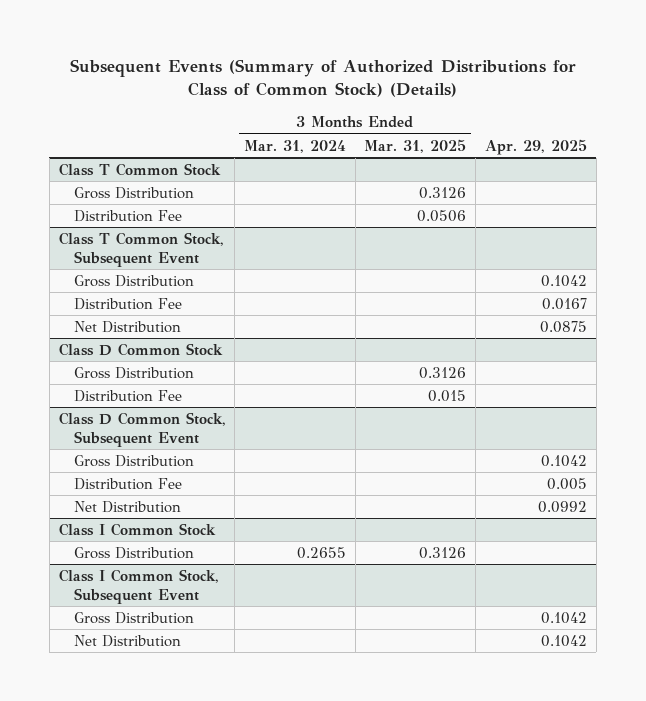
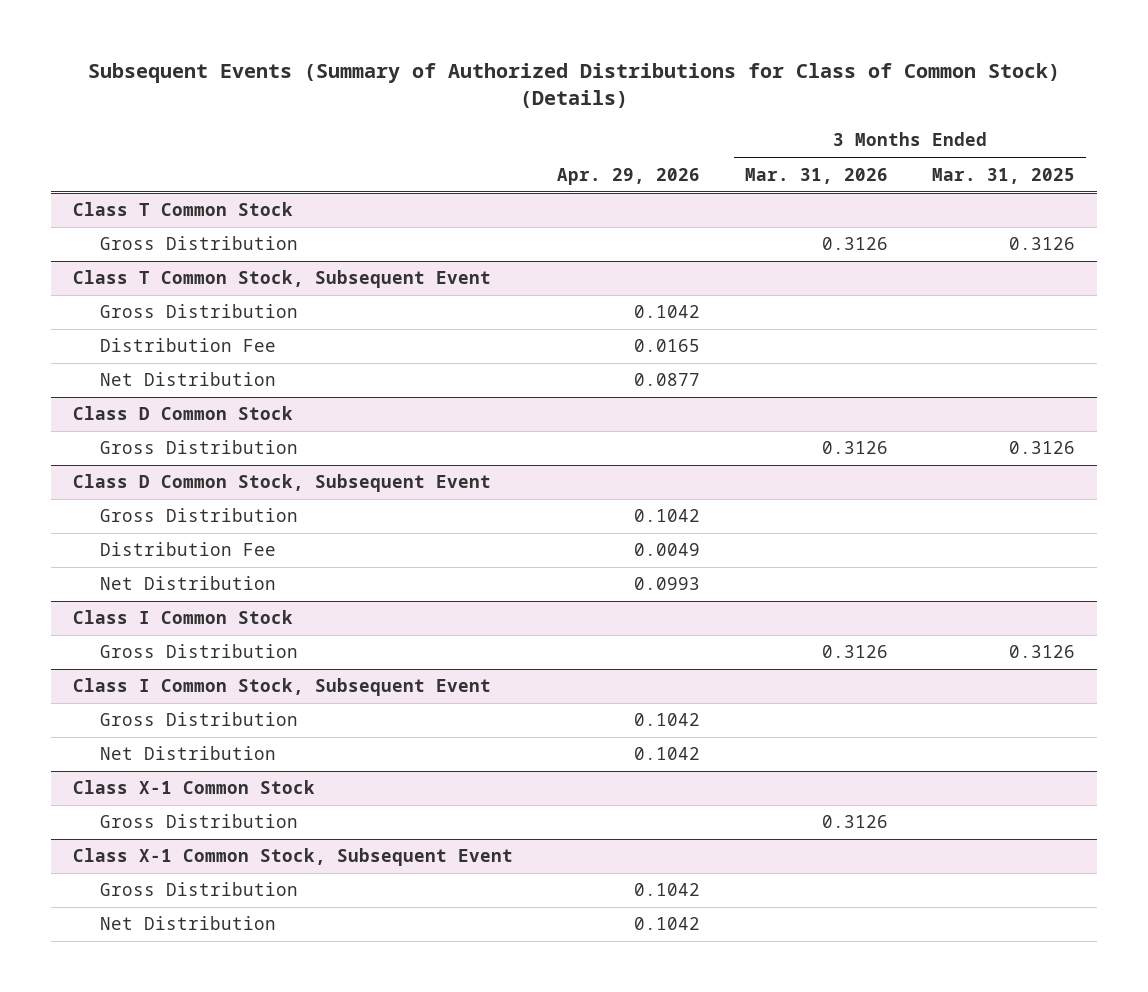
[244,139,347,153] Mar. 31, 2024 -> none
[484,138,587,155] Apr. 29, 2025 -> none
none -> [557,167,701,185] Apr. 29, 2026
none -> [744,167,888,184] Mar. 31, 2026
[73,209,182,222] Distribution Fee -> none
[73,389,182,402] Distribution Fee -> none
none -> [73,780,316,795] Class X-1 Common Stock
none -> [100,814,299,829] Gross Distribution
none -> [73,848,514,867] Class X-1 Common Stock, Subsequent Event
none -> [100,882,299,897] Gross Distribution
none -> [100,916,277,931] Net Distribution

